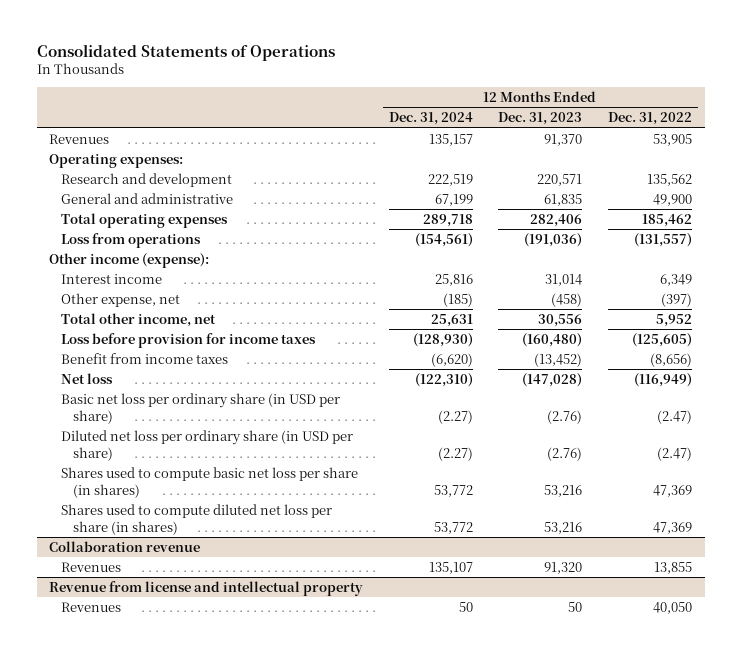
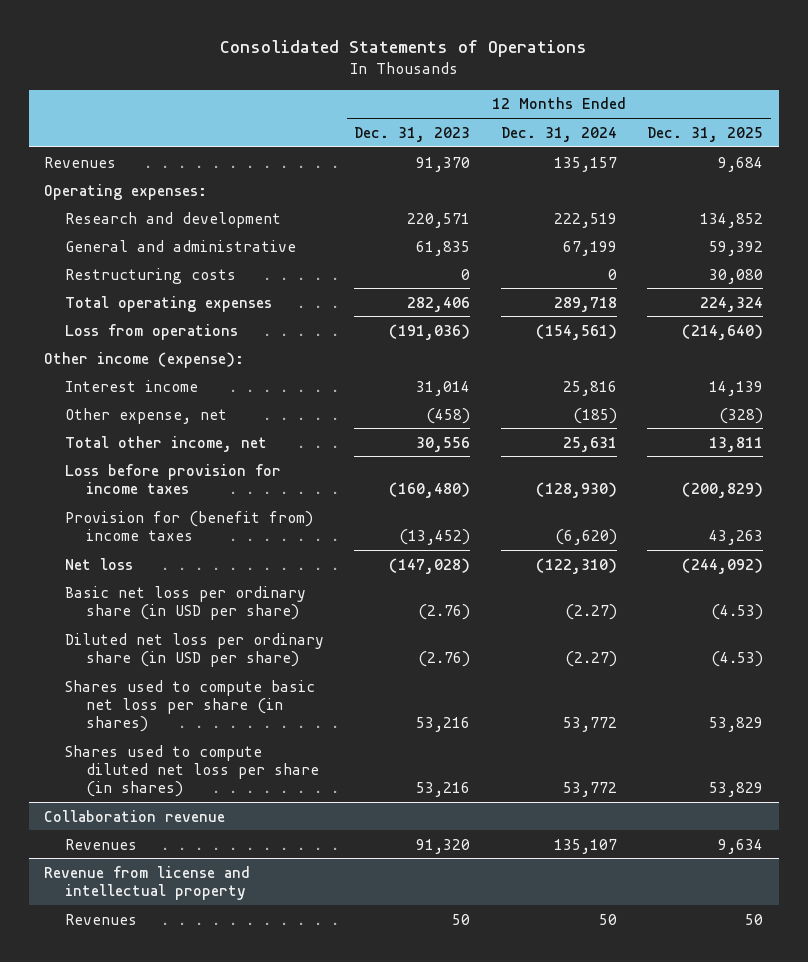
[607,112,692,126] Dec. 31, 2022 -> none
none -> [647,126,764,142] Dec. 31, 2025
none -> [64,267,236,284] Restructuring costs
[61,352,229,364] Benefit from income taxes -> [64,510,313,541] Provision for (benefit from) income taxes

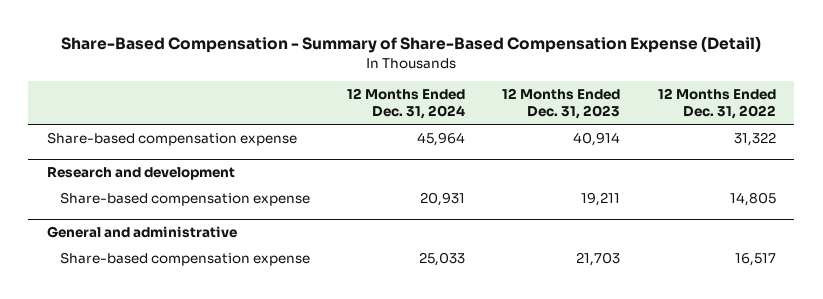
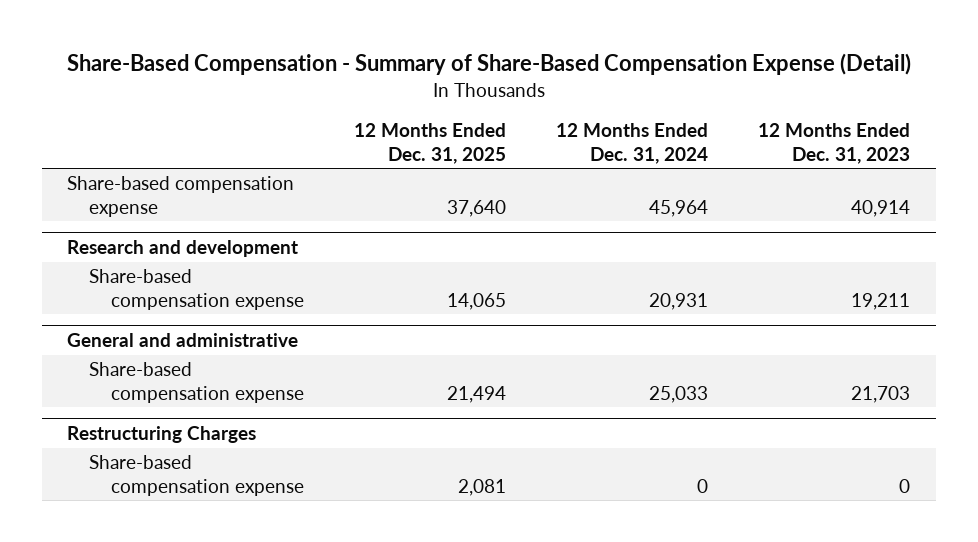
[657,88,776,120] 12 Months Ended Dec. 31, 2022 -> none
none -> [353,123,506,164] 12 Months Ended Dec. 31, 2025
none -> [67,425,257,443] Restructuring Charges
none -> [88,455,304,496] Share-based compensation expense

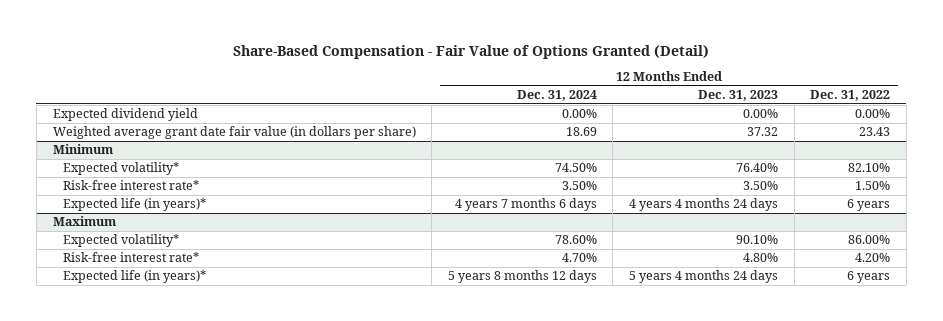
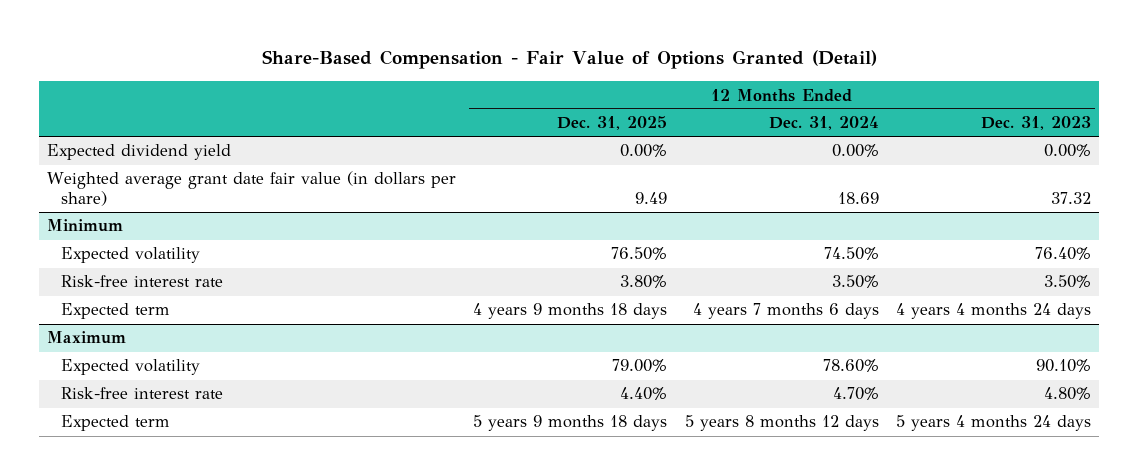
[810,90,891,102] Dec. 31, 2022 -> none
none -> [557,116,668,131] Dec. 31, 2025
[62,162,179,176] Expected volatility* -> [61,247,201,264] Expected volatility
[62,180,199,191] Risk-free interest rate* -> [61,275,224,288] Risk-free interest rate
[62,198,206,212] Expected life (in years)* -> [61,303,171,320] Expected term
[62,234,179,248] Expected volatility* -> [61,359,201,376] Expected volatility
[62,252,199,263] Risk-free interest rate* -> [61,387,224,400] Risk-free interest rate
[62,270,206,284] Expected life (in years)* -> [61,415,171,432] Expected term

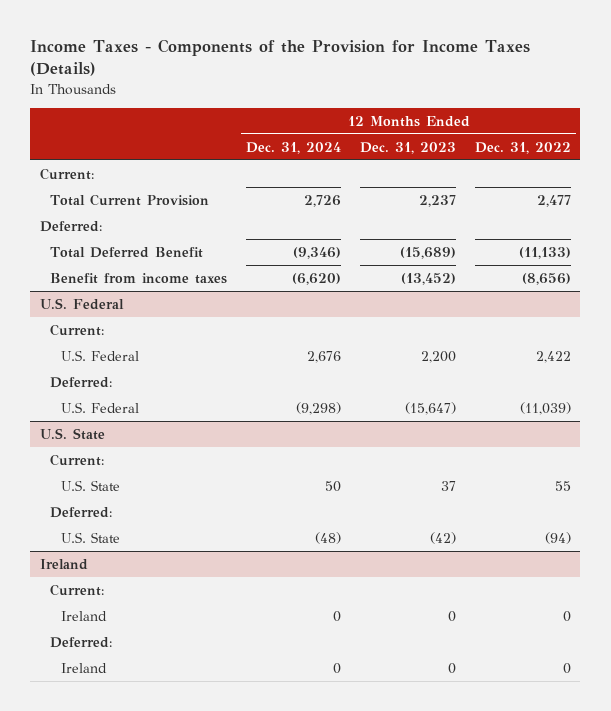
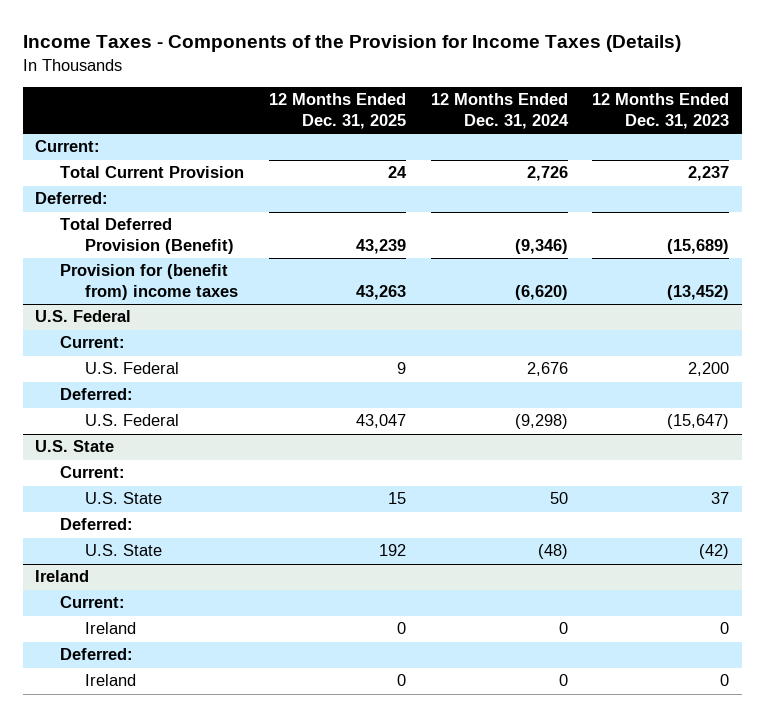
[474,141,571,154] Dec. 31, 2022 -> none
none -> [269,93,407,130] 12 Months Ended Dec. 31, 2025
[50,246,204,258] Total Deferred Benefit -> [60,218,235,255] Total Deferred Provision (Benefit)
[50,272,228,284] Benefit from income taxes -> [60,264,239,301] Provision for (benefit from) income taxes

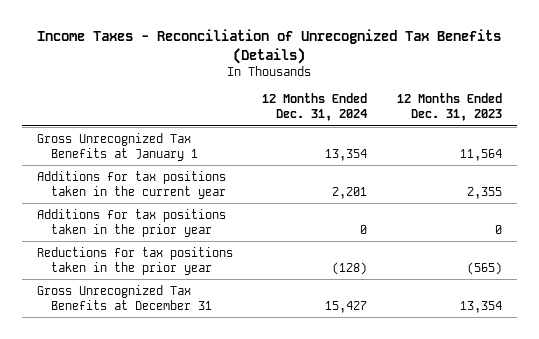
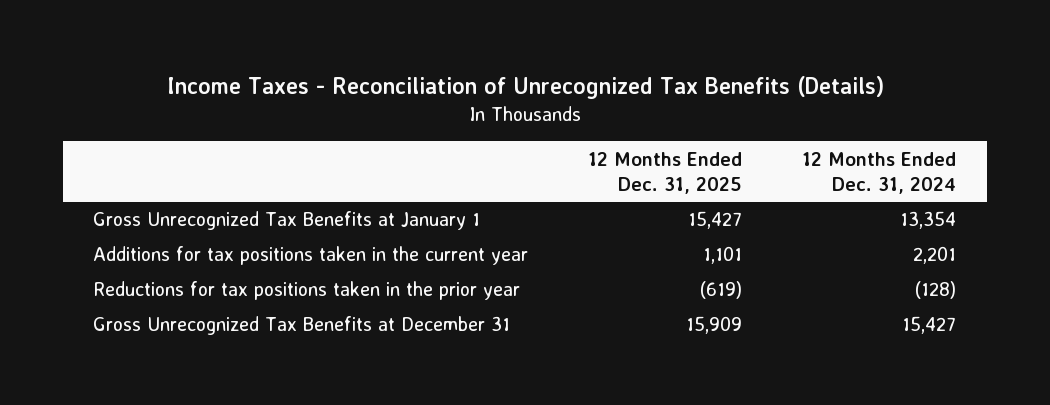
[396,93,502,122] 12 Months Ended Dec. 31, 2023 -> none
none -> [588,151,743,194] 12 Months Ended Dec. 31, 2025
[37,208,227,237] Additions for tax positions taken in the prior year -> none

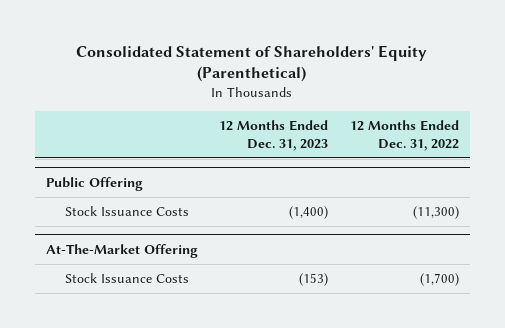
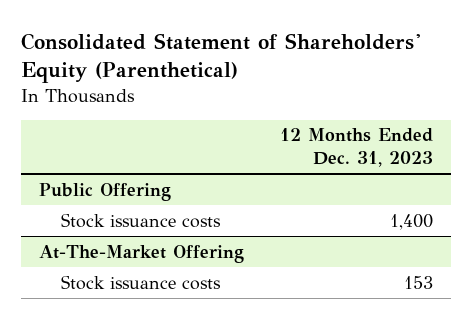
[350,119,460,151] 12 Months Ended Dec. 31, 2022 -> none
[64,205,189,216] Stock Issuance Costs -> [60,212,221,228] Stock issuance costs
[289,205,329,219] (1,400) -> [390,213,434,230] 1,400
[64,272,189,283] Stock Issuance Costs -> [60,274,221,290] Stock issuance costs
[299,272,329,286] (153) -> [404,275,434,289] 153

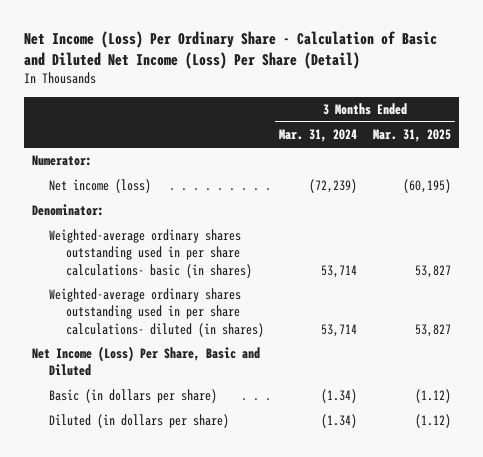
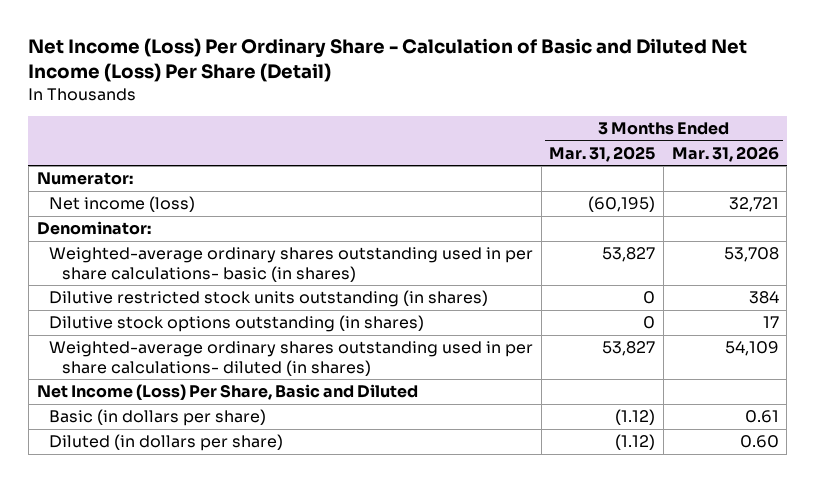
[279,129,358,143] Mar. 31, 2024 -> none
none -> [671,145,779,162] Mar. 31, 2026
none -> [49,290,489,308] Dilutive restricted stock units outstanding (in shares)
none -> [49,315,425,333] Dilutive stock options outstanding (in shares)

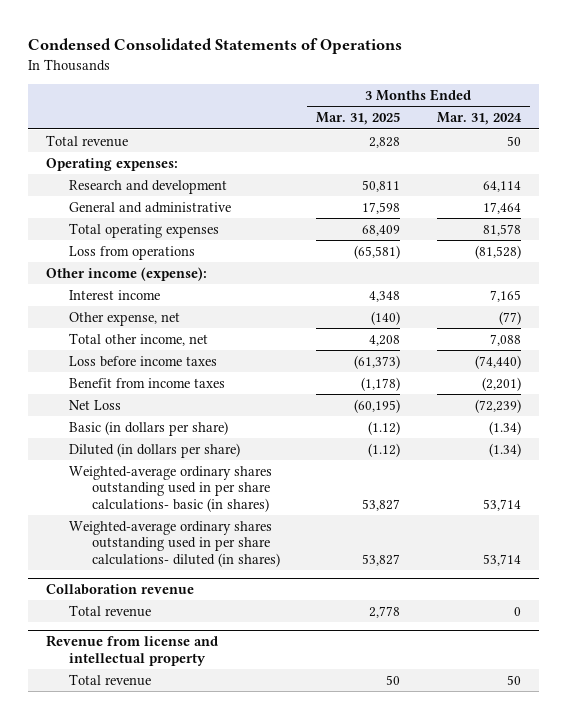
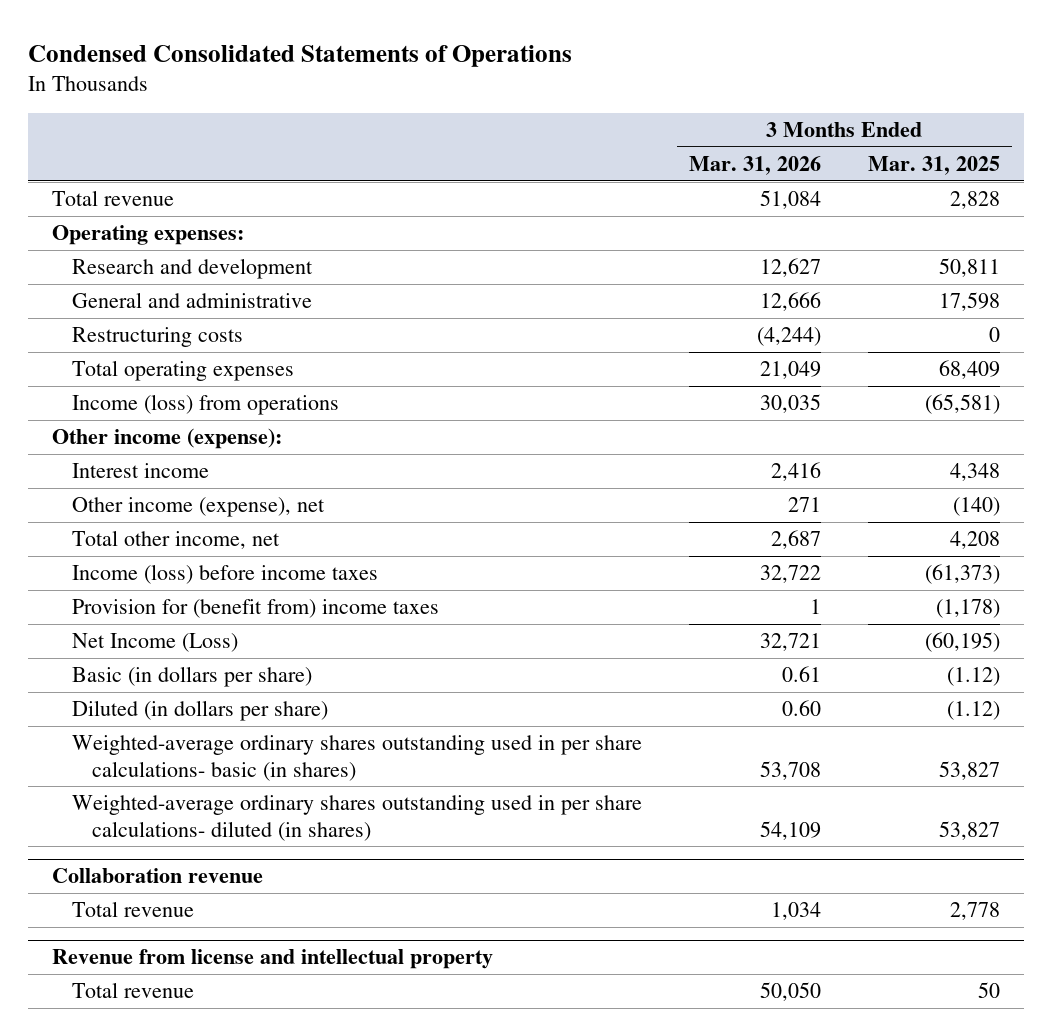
[436,112,522,126] Mar. 31, 2024 -> none
none -> [688,155,821,175] Mar. 31, 2026
none -> [71,327,243,348] Restructuring costs
[69,245,196,260] Loss from operations -> [71,394,339,416] Income (loss) from operations
[69,311,181,326] Other expense, net -> [71,497,325,518] Other income (expense), net
[69,355,218,367] Loss before income taxes -> [71,564,378,585] Income (loss) before income taxes
[69,377,226,388] Benefit from income taxes -> [71,599,439,619] Provision for (benefit from) income taxes
[69,399,122,410] Net Loss -> [71,633,238,653] Net Income (Loss)

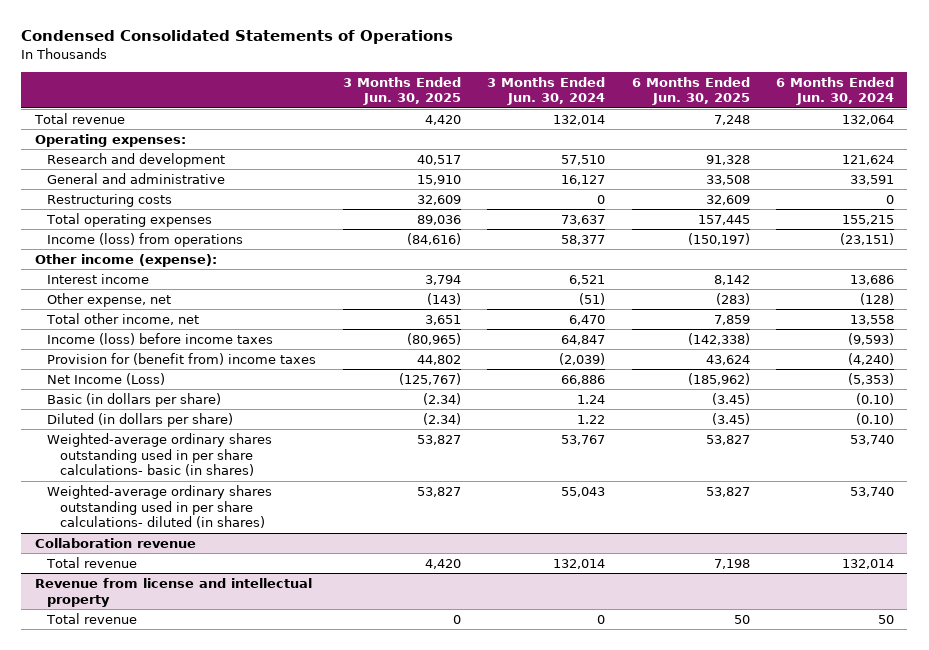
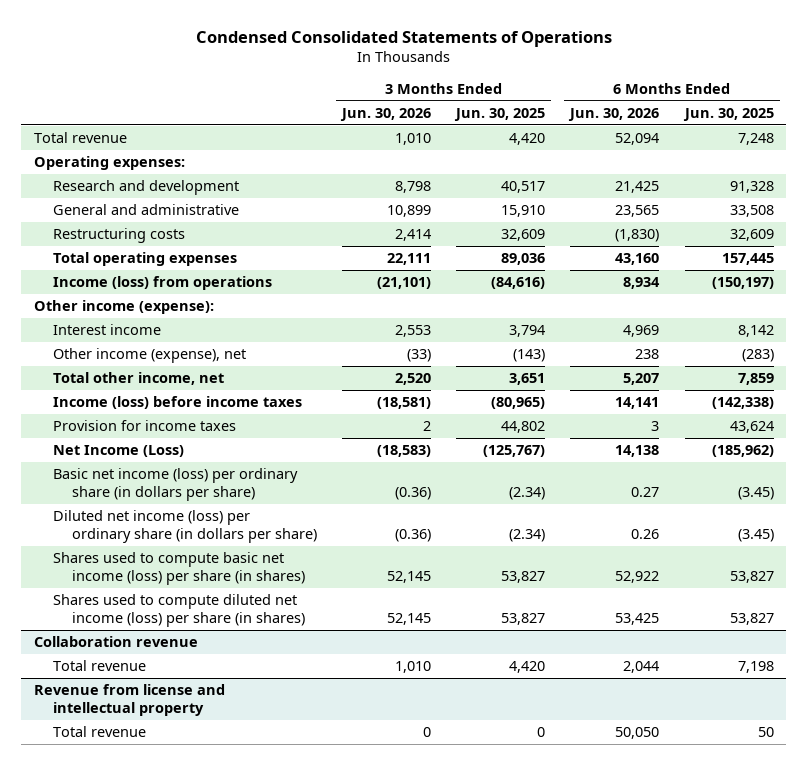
[487,76,606,106] 3 Months Ended Jun. 30, 2024 -> none
[776,76,895,106] 6 Months Ended Jun. 30, 2024 -> none
none -> [339,107,431,121] Jun. 30, 2026
none -> [568,107,660,121] Jun. 30, 2026
[47,292,172,307] Other expense, net -> [52,348,246,364] Other income (expense), net
[47,352,317,365] Provision for (benefit from) income taxes -> [52,420,236,432] Provision for income taxes
[47,392,222,407] Basic (in dollars per share) -> [52,468,298,502] Basic net income (loss) per ordinary share (in dollars per share)
[47,412,234,427] Diluted (in dollars per share) -> [52,510,317,544] Diluted net income (loss) per ordinary share (in dollars per share)
[47,432,273,477] Weighted-average ordinary shares outstanding used in per share calculations- basic (in shares) -> [52,552,305,586] Shares used to compute basic net income (loss) per share (in shares)
[47,484,273,529] Weighted-average ordinary shares outstanding used in per share calculations- diluted (in shares) -> [52,594,305,628] Shares used to compute diluted net income (loss) per share (in shares)

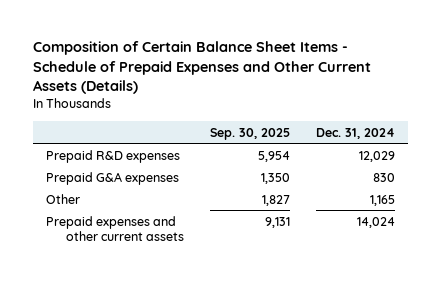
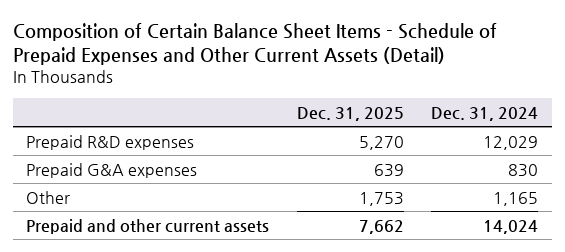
[32,41,371,95] Composition of Certain Balance Sheet Items - Schedule of Prepaid Expenses and Other Current Assets (Details) -> [12,22,497,66] Composition of Certain Balance Sheet Items - Schedule of Prepaid Expenses and Other Current Assets (Detail)
[209,127,290,140] Sep. 30, 2025 -> none
none -> [296,106,404,121] Dec. 31, 2025
[45,215,184,242] Prepaid expenses and other current assets -> [26,218,270,234] Prepaid and other current assets

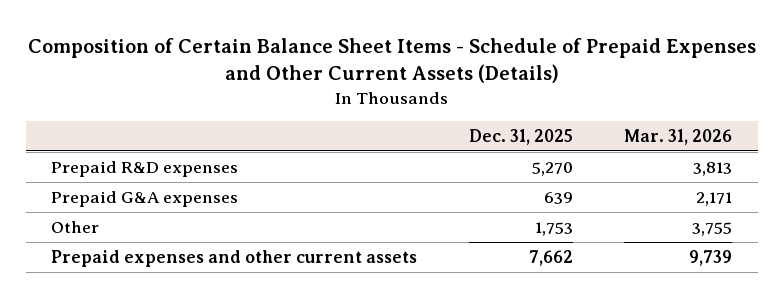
[12,22,497,66] Composition of Certain Balance Sheet Items - Schedule of Prepaid Expenses and Other Current Assets (Detail) -> [27,37,756,84] Composition of Certain Balance Sheet Items - Schedule of Prepaid Expenses and Other Current Assets (Details)
[431,106,539,121] Dec. 31, 2024 -> none
none -> [624,129,733,146] Mar. 31, 2026
[26,218,270,234] Prepaid and other current assets -> [51,249,418,267] Prepaid expenses and other current assets

